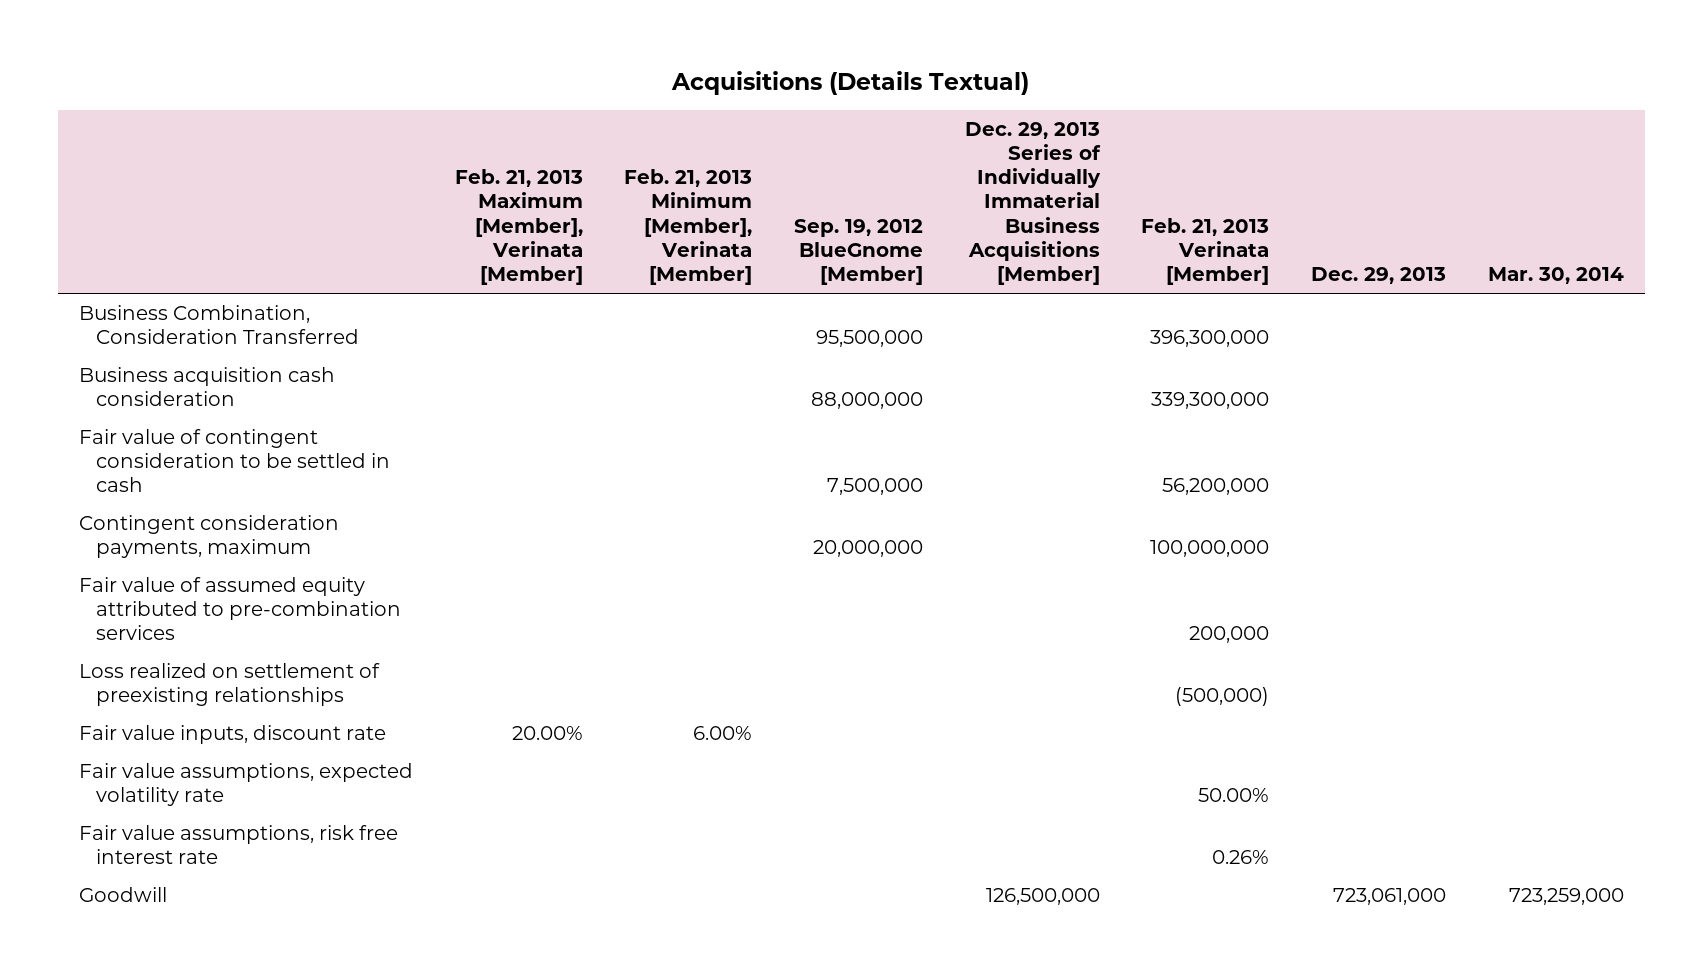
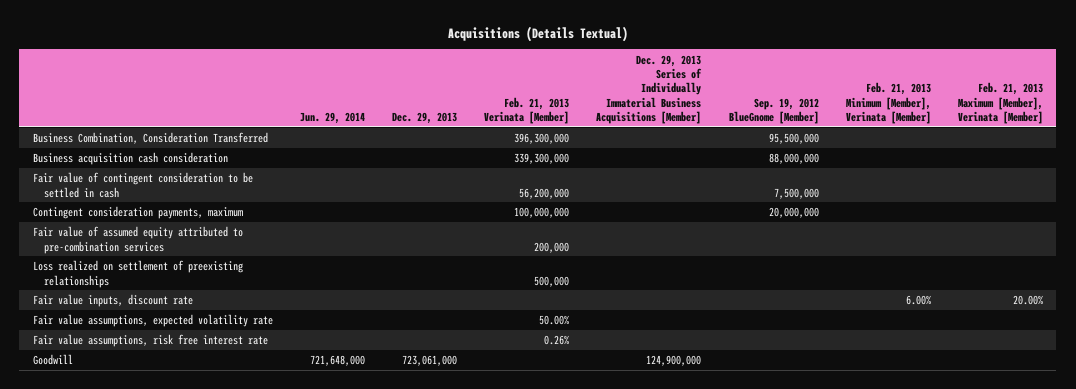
[1487,267,1624,285] Mar. 30, 2014 -> none
none -> [300,111,366,124] Jun. 29, 2014
[1175,687,1270,707] (500,000) -> [534,275,570,287] 500,000
[985,887,1100,905] 126,500,000 -> [646,355,702,367] 124,900,000

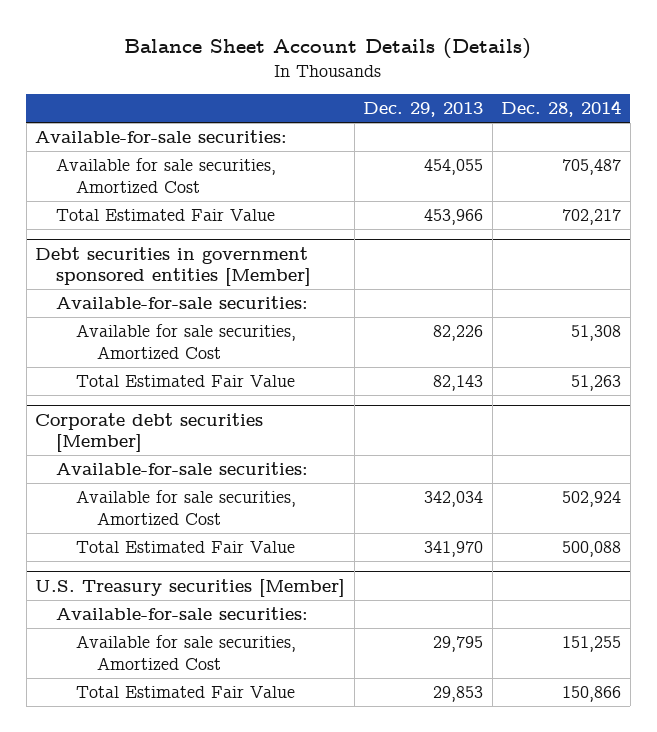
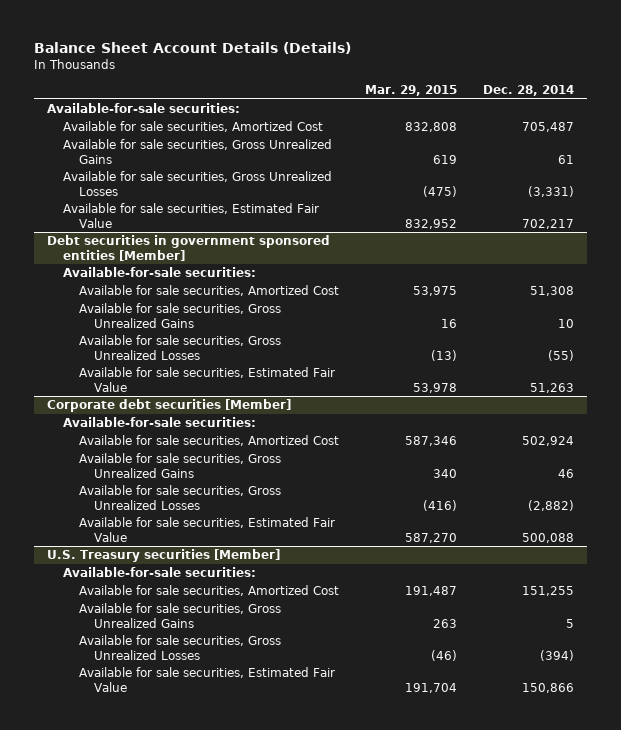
[363,102,484,118] Dec. 29, 2013 -> none
none -> [364,85,457,97] Mar. 29, 2015
none -> [62,139,332,164] Available for sale securities, Gross Unrealized Gains
none -> [62,171,332,196] Available for sale securities, Gross Unrealized Losses
[55,209,275,222] Total Estimated Fair Value -> [62,203,319,228] Available for sale securities, Estimated Fair Value
none -> [78,303,281,328] Available for sale securities, Gross Unrealized Gains
none -> [78,335,281,360] Available for sale securities, Gross Unrealized Losses
[76,375,296,388] Total Estimated Fair Value -> [78,367,335,392] Available for sale securities, Estimated Fair Value
none -> [78,453,281,478] Available for sale securities, Gross Unrealized Gains
none -> [78,485,281,510] Available for sale securities, Gross Unrealized Losses
[76,541,296,554] Total Estimated Fair Value -> [78,517,335,542] Available for sale securities, Estimated Fair Value
none -> [78,603,281,628] Available for sale securities, Gross Unrealized Gains
none -> [78,635,281,660] Available for sale securities, Gross Unrealized Losses
[76,686,296,699] Total Estimated Fair Value -> [78,667,335,692] Available for sale securities, Estimated Fair Value

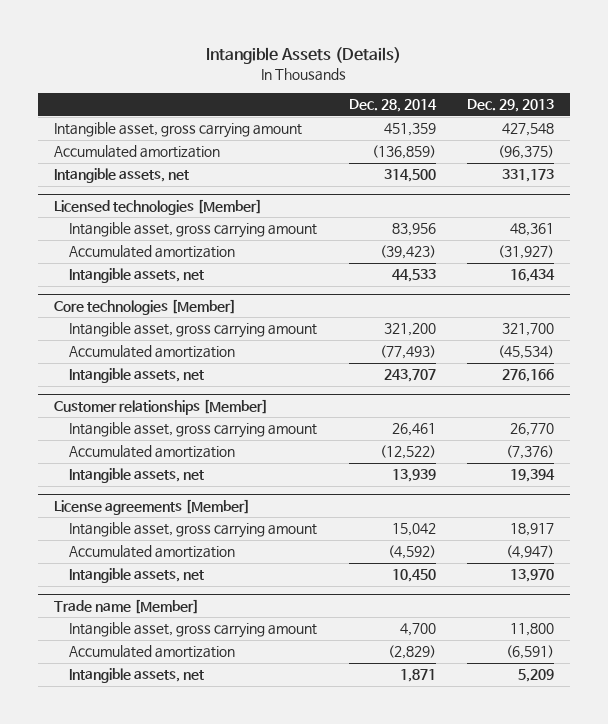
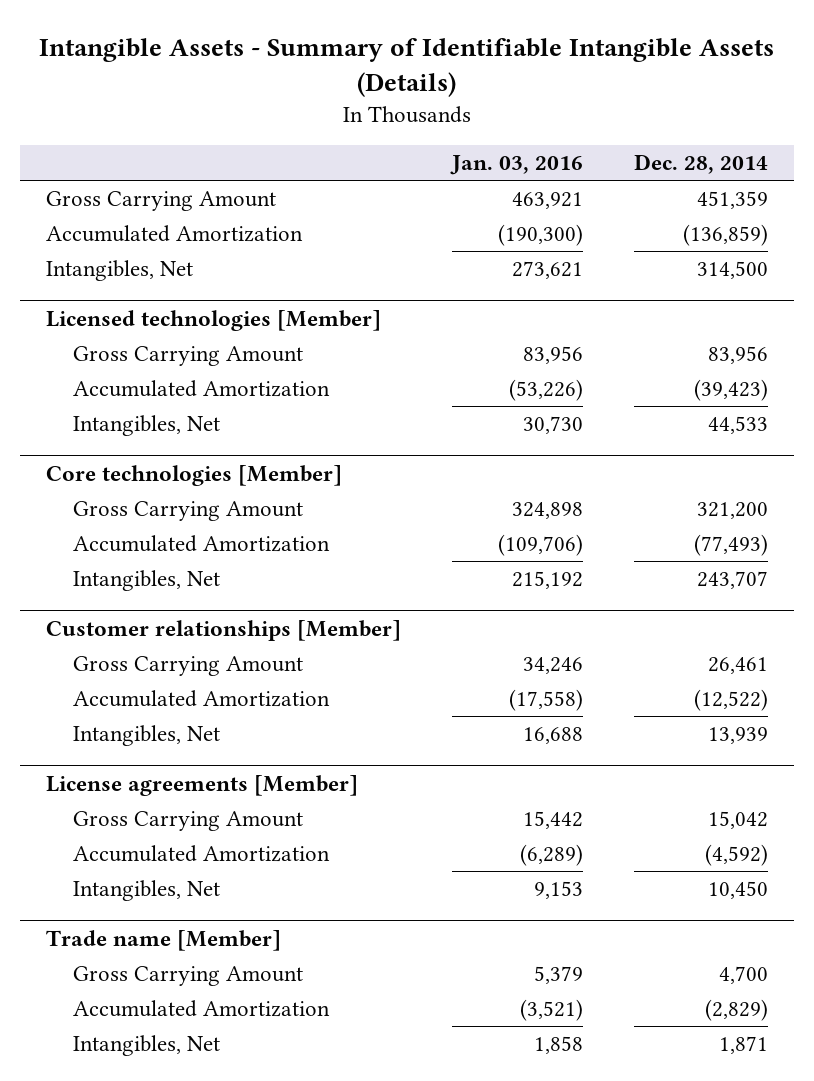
[206,46,402,64] Intangible Assets (Details) -> [39,37,775,98] Intangible Assets - Summary of Identifiable Intangible Assets (Details)
[467,99,555,113] Dec. 29, 2013 -> none
none -> [450,155,584,176] Jan. 03, 2016
[54,122,303,139] Intangible asset, gross carrying amount -> [45,190,276,211] Gross Carrying Amount
[54,145,221,159] Accumulated amortization -> [45,224,303,242] Accumulated Amortization
[54,168,190,184] Intangible assets, net -> [45,259,193,281] Intangibles, Net
[69,222,318,239] Intangible asset, gross carrying amount -> [73,345,304,366] Gross Carrying Amount
[69,245,236,259] Accumulated amortization -> [73,379,331,397] Accumulated Amortization
[69,268,205,284] Intangible assets, net -> [73,414,221,436] Intangibles, Net
[69,322,318,339] Intangible asset, gross carrying amount -> [73,500,304,521] Gross Carrying Amount
[69,345,236,359] Accumulated amortization -> [73,534,331,552] Accumulated Amortization
[69,368,205,384] Intangible assets, net -> [73,569,221,591] Intangibles, Net
[69,422,318,439] Intangible asset, gross carrying amount -> [73,655,304,676] Gross Carrying Amount
[69,445,236,459] Accumulated amortization -> [73,689,331,707] Accumulated Amortization
[69,468,205,484] Intangible assets, net -> [73,724,221,746] Intangibles, Net
[69,522,318,539] Intangible asset, gross carrying amount -> [73,810,304,831] Gross Carrying Amount
[69,545,236,559] Accumulated amortization -> [73,844,331,862] Accumulated Amortization
[69,568,205,584] Intangible assets, net -> [73,879,221,901] Intangibles, Net
[69,622,318,639] Intangible asset, gross carrying amount -> [73,965,304,986] Gross Carrying Amount
[69,645,236,659] Accumulated amortization -> [73,999,331,1017] Accumulated Amortization
[69,668,205,684] Intangible assets, net -> [73,1034,221,1056] Intangibles, Net

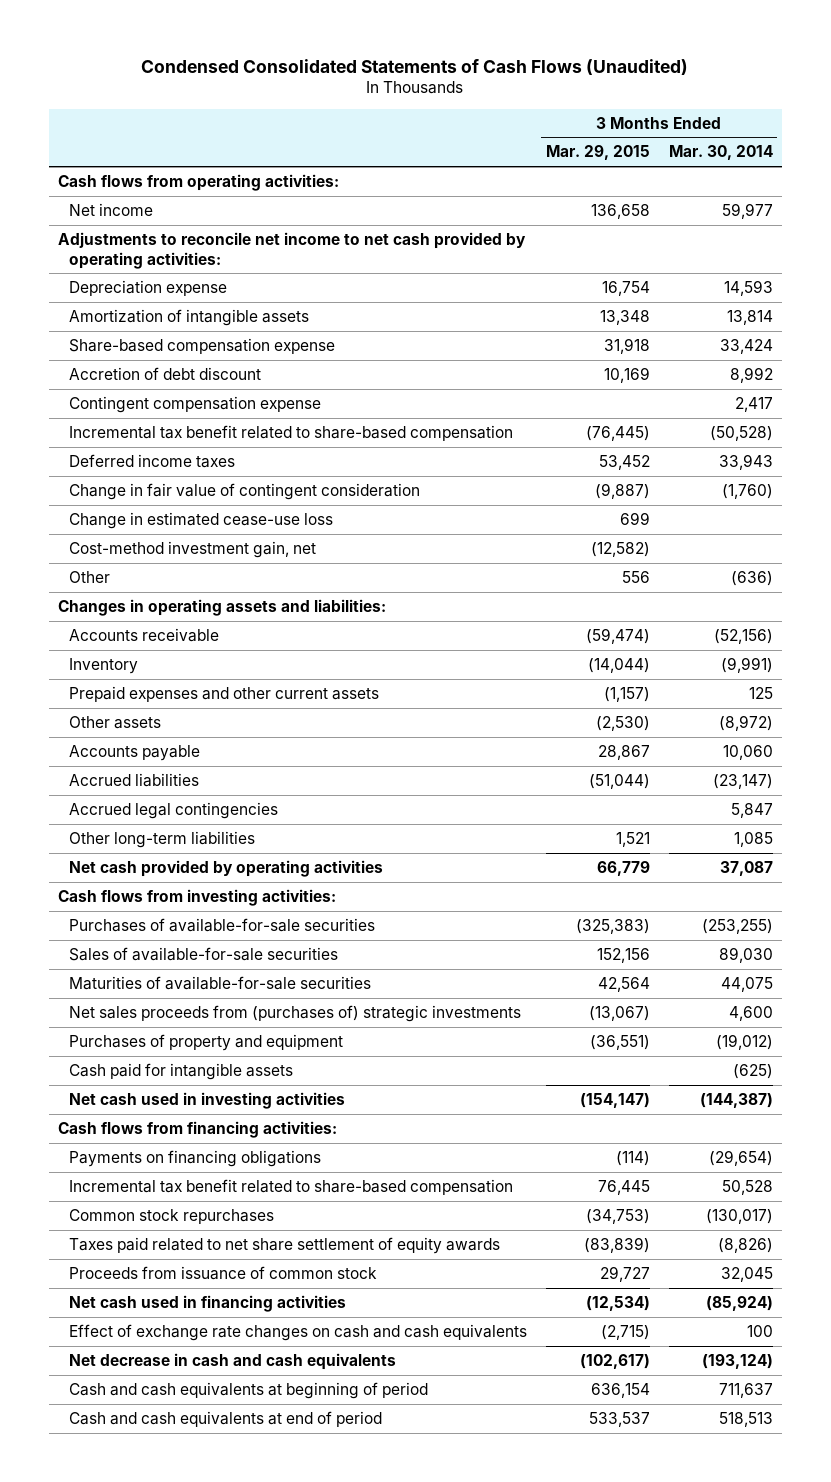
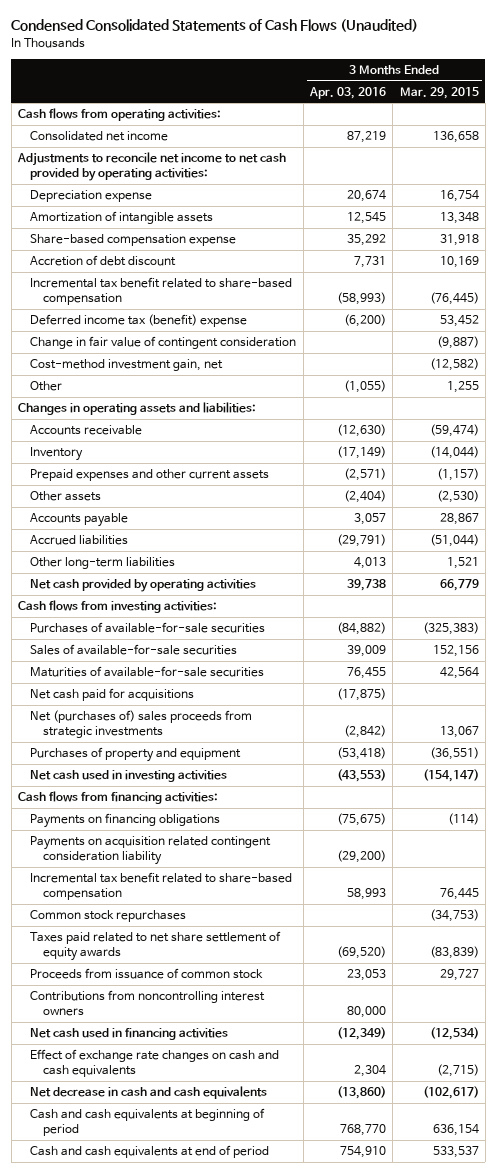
[668,145,773,161] Mar. 30, 2014 -> none
none -> [309,86,387,99] Apr. 03, 2016
[69,202,154,216] Net income -> [30,131,169,142] Consolidated net income
[69,395,322,413] Contingent compensation expense -> none
[69,453,236,468] Deferred income taxes -> [30,314,248,328] Deferred income tax (benefit) expense
[69,511,334,529] Change in estimated cease-use loss -> none
[621,570,650,583] 556 -> [446,381,479,394] 1,255
[69,801,279,819] Accrued legal contingencies -> none
none -> [30,688,195,702] Net cash paid for acquisitions
[69,1004,522,1022] Net sales proceeds from (purchases of) strategic investments -> [30,710,253,739] Net (purchases of) sales proceeds from strategic investments
[588,1005,650,1021] (13,067) -> [439,726,479,739] 13,067
[69,1062,294,1080] Cash paid for intangible assets -> none
none -> [30,836,272,866] Payments on acquisition related contingent consideration liability
none -> [30,990,266,1017] Contributions from noncontrolling interest owners

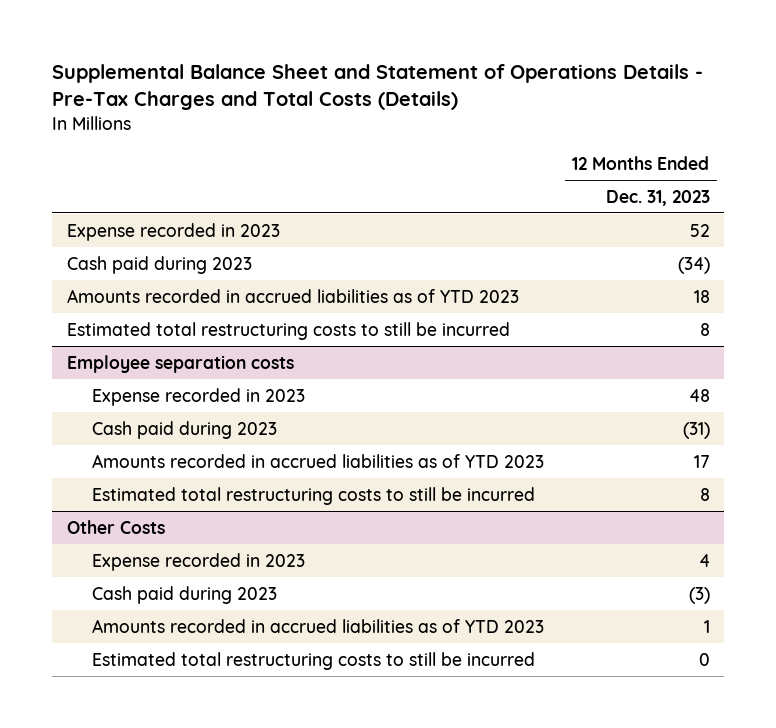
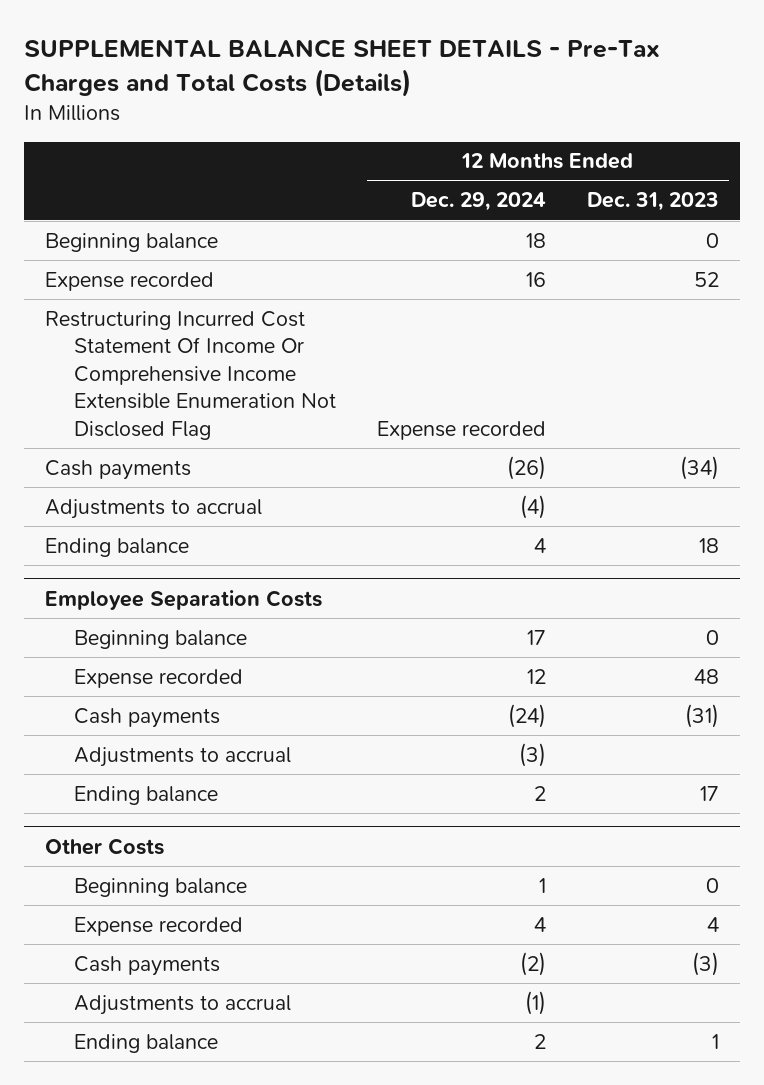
[52,64,704,111] Supplemental Balance Sheet and Statement of Operations Details - Pre-Tax Charges and Total Costs (Details) -> [23,39,660,97] SUPPLEMENTAL BALANCE SHEET DETAILS - Pre-Tax Charges and Total Costs (Details)
none -> [410,192,546,212] Dec. 29, 2024
[66,288,519,303] Amounts recorded in accrued liabilities as of YTD 2023 -> none
[66,321,510,340] Estimated total restructuring costs to still be incurred -> none
[92,453,545,468] Amounts recorded in accrued liabilities as of YTD 2023 -> none
[92,486,536,505] Estimated total restructuring costs to still be incurred -> none
none -> [44,232,218,252] Beginning balance
[66,222,280,241] Expense recorded in 2023 -> [44,271,214,291] Expense recorded
none -> [44,310,336,440] Restructuring Incurred Cost Statement Of Income Or Comprehensive Income Extensible Enumeration Not Disclosed Flag
[66,255,252,274] Cash paid during 2023 -> [44,459,191,480] Cash payments
none -> [44,498,262,519] Adjustments to accrual
none -> [44,537,189,557] Ending balance
[66,354,294,373] Employee separation costs -> [44,589,322,610] Employee Separation Costs
none -> [73,629,247,649] Beginning balance
[92,387,306,406] Expense recorded in 2023 -> [73,668,243,688] Expense recorded
[92,420,278,439] Cash paid during 2023 -> [73,707,220,728] Cash payments
none -> [73,746,291,767] Adjustments to accrual
none -> [73,785,218,805] Ending balance
[92,618,545,633] Amounts recorded in accrued liabilities as of YTD 2023 -> none
[92,651,536,670] Estimated total restructuring costs to still be incurred -> none
none -> [73,877,247,897] Beginning balance
[92,552,306,571] Expense recorded in 2023 -> [73,916,243,936] Expense recorded
[92,585,278,604] Cash paid during 2023 -> [73,955,220,976] Cash payments
none -> [73,994,291,1015] Adjustments to accrual
none -> [73,1033,218,1053] Ending balance

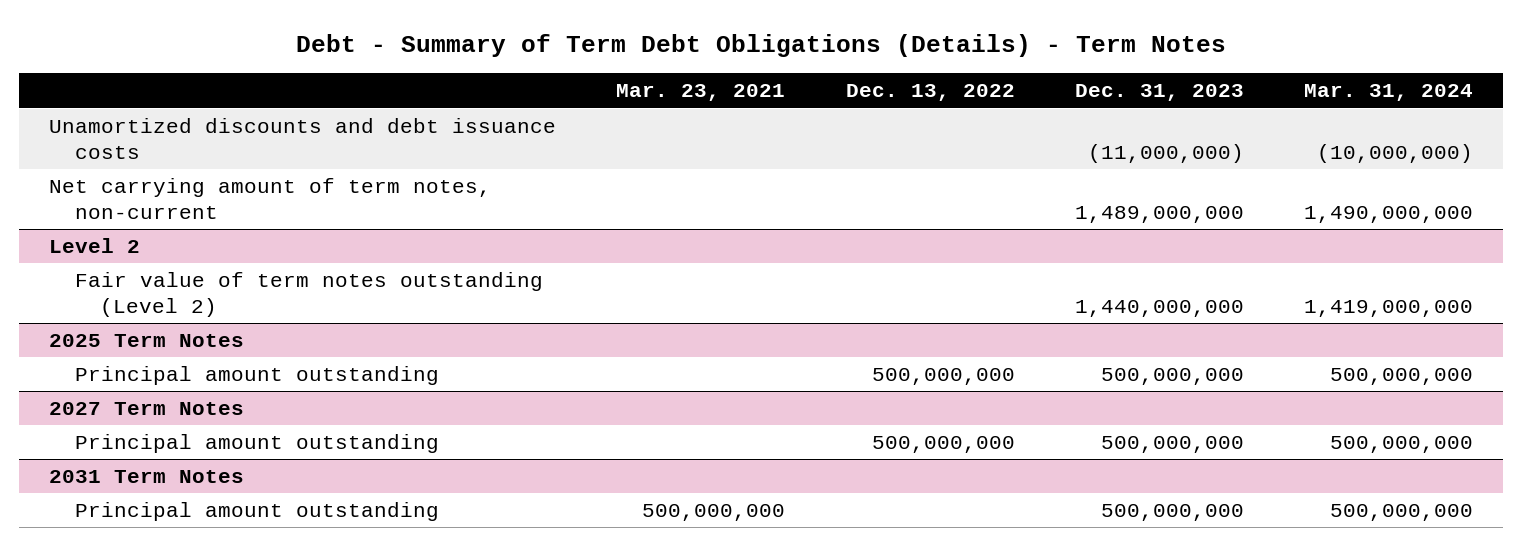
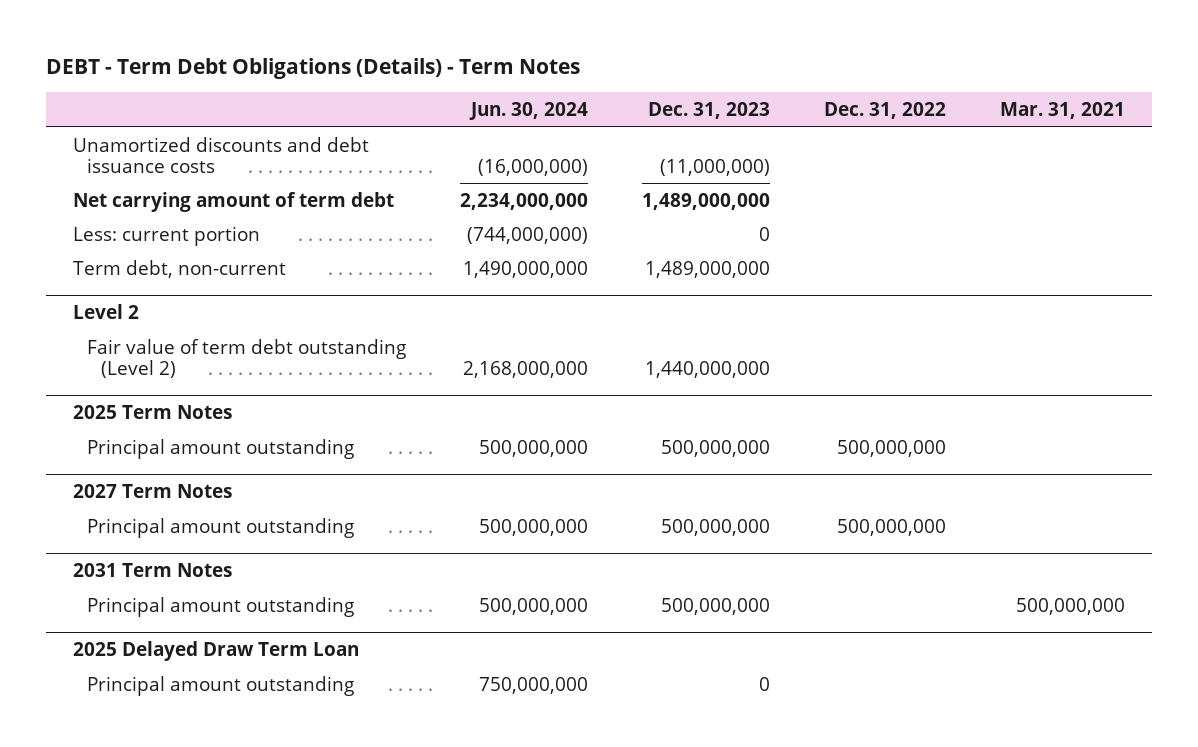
[296,34,1227,58] Debt - Summary of Term Debt Obligations (Details) - Term Notes -> [45,58,580,80] DEBT - Term Debt Obligations (Details) - Term Notes
[616,84,786,102] Mar. 23, 2021 -> none
[845,84,1015,102] Dec. 13, 2022 -> none
[1303,84,1473,102] Mar. 31, 2024 -> none
none -> [468,102,588,121] Jun. 30, 2024
none -> [823,102,946,120] Dec. 31, 2022
none -> [1000,102,1126,120] Mar. 31, 2021
[49,178,492,219] Net carrying amount of term notes, non-current -> [72,191,394,212] Net carrying amount of term debt
none -> [72,225,260,246] Less: current portion
none -> [72,259,286,278] Term debt, non-current
[74,272,543,317] Fair value of term notes outstanding (Level 2) -> [86,338,406,378] Fair value of term debt outstanding (Level 2)
none -> [72,641,359,662] 2025 Delayed Draw Term Loan
none -> [86,675,354,696] Principal amount outstanding

